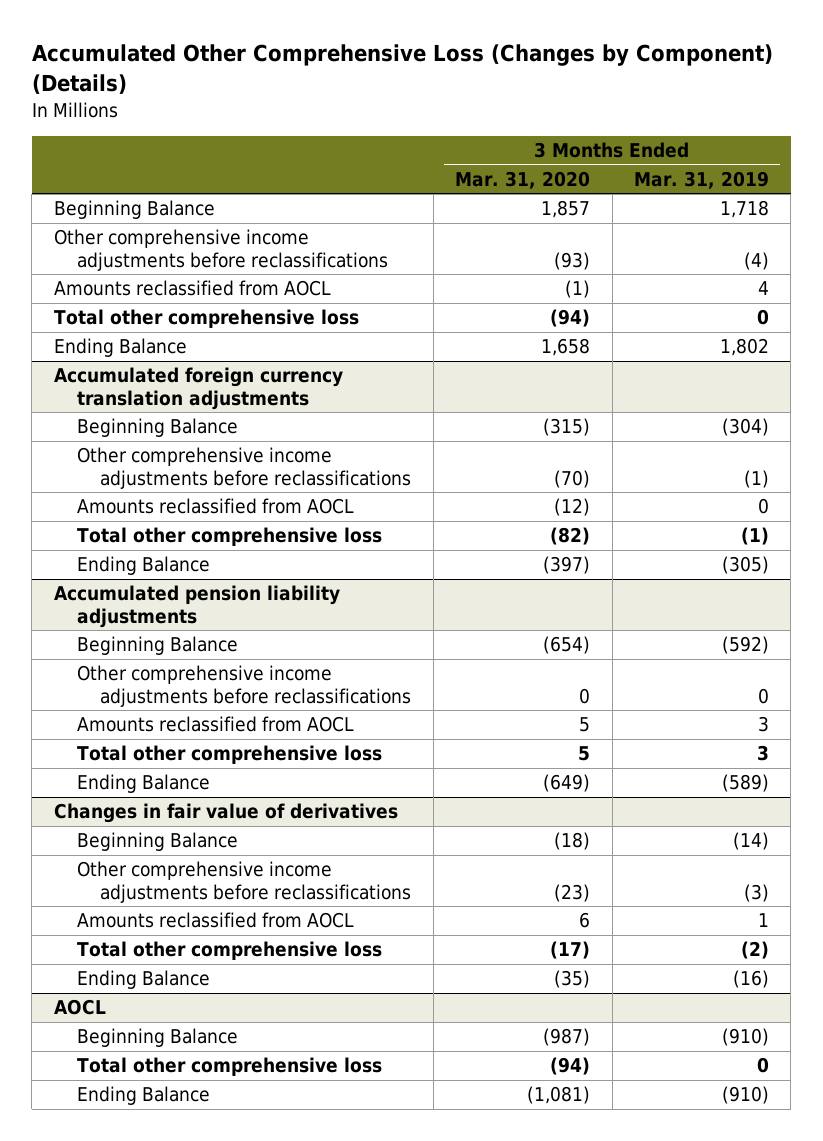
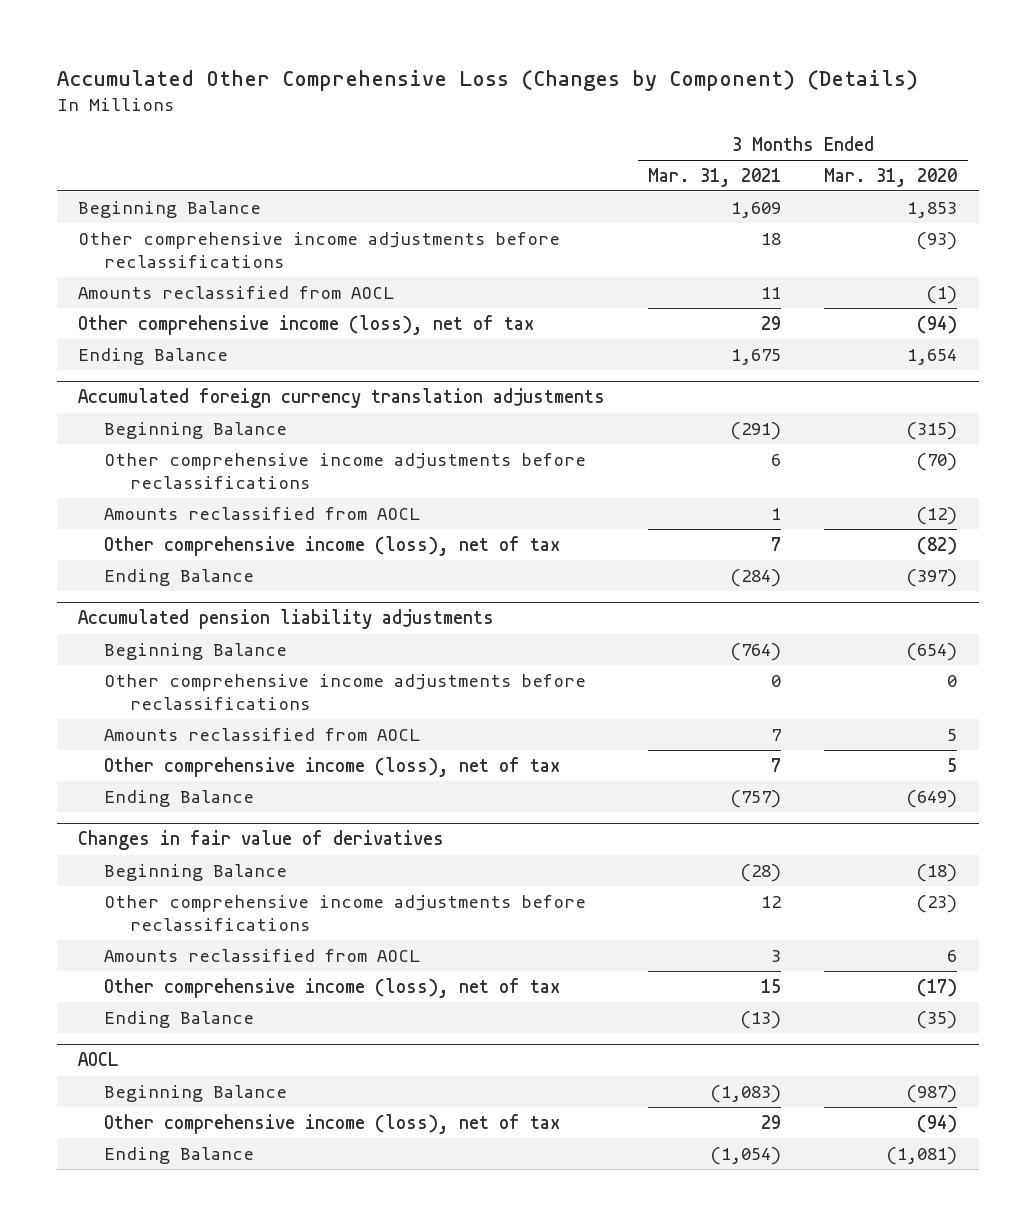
[634,170,770,189] Mar. 31, 2019 -> none
none -> [648,167,782,187] Mar. 31, 2021
[541,200,591,219] 1,857 -> [907,201,958,218] 1,853
[53,309,359,329] Total other comprehensive loss -> [78,314,535,335] Other comprehensive income (loss), net of tax
[541,338,591,357] 1,658 -> [907,348,958,365] 1,654
[77,527,383,547] Total other comprehensive loss -> [104,535,561,556] Other comprehensive income (loss), net of tax
[77,745,383,765] Total other comprehensive loss -> [104,756,561,777] Other comprehensive income (loss), net of tax
[77,941,383,961] Total other comprehensive loss -> [104,977,561,998] Other comprehensive income (loss), net of tax
[77,1057,383,1077] Total other comprehensive loss -> [104,1113,561,1134] Other comprehensive income (loss), net of tax

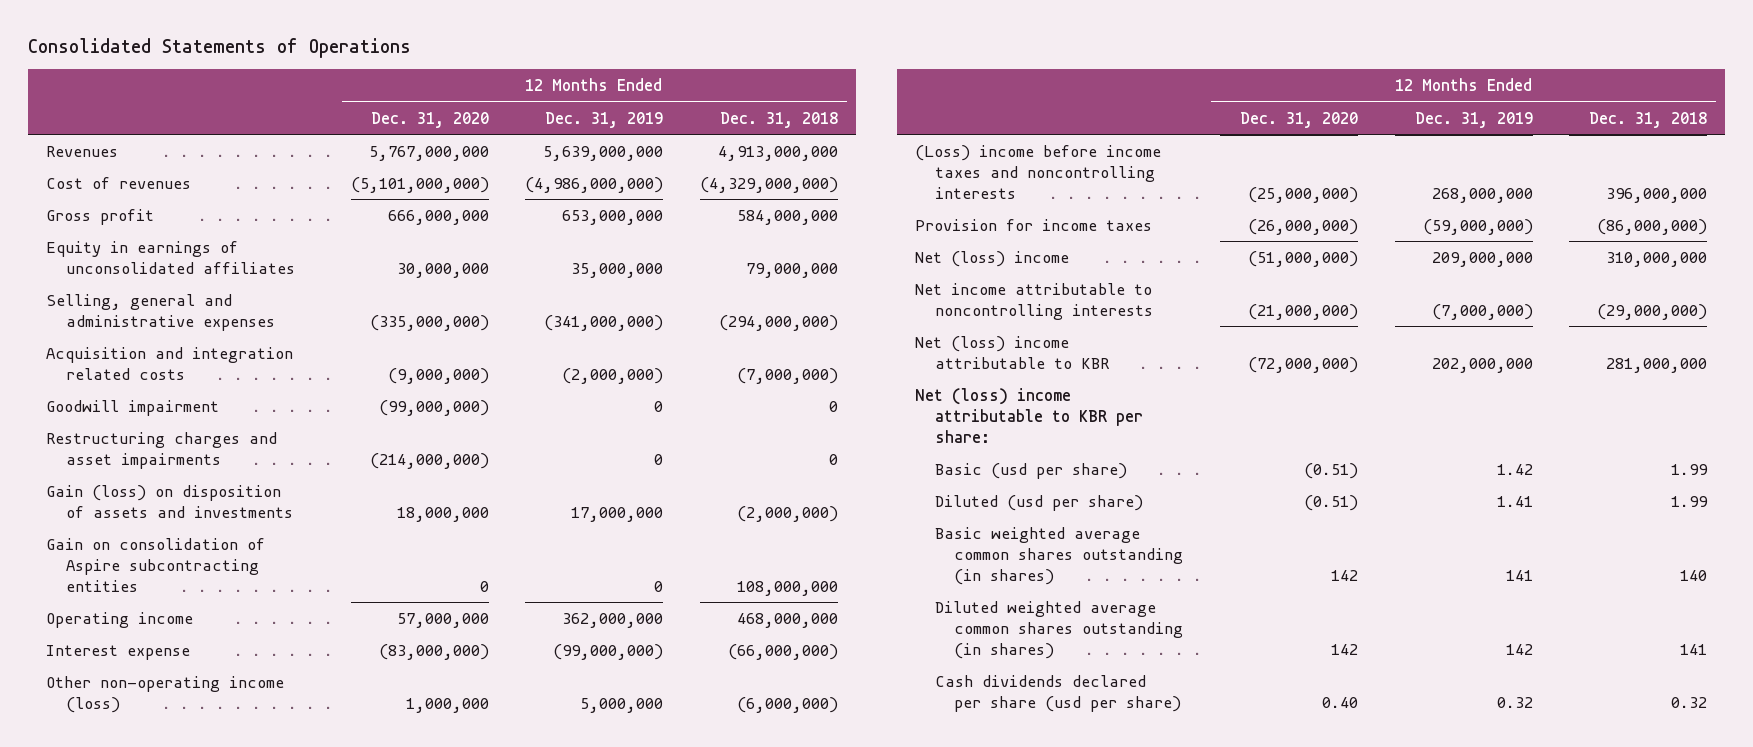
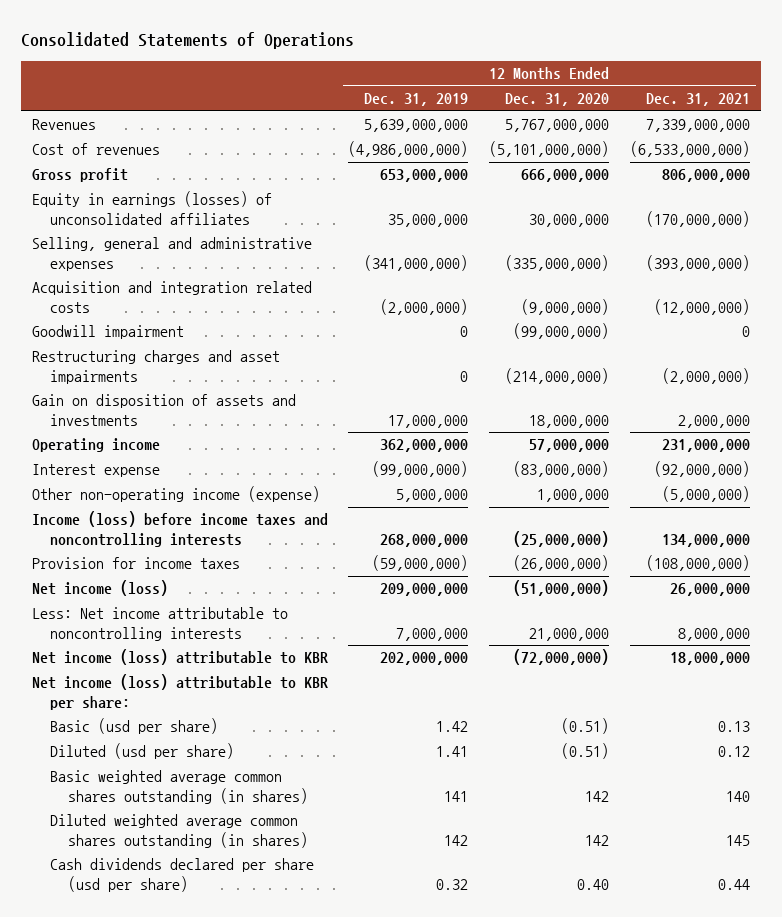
[719,111,838,128] Dec. 31, 2018 -> none
none -> [646,93,751,107] Dec. 31, 2021
[46,240,295,274] Equity in earnings of unconsolidated affiliates -> [31,191,272,225] Equity in earnings (losses) of unconsolidated affiliates
[46,537,266,592] Gain on consolidation of Aspire subcontracting entities -> none
[46,484,293,518] Gain (loss) on disposition of assets and investments -> [31,394,296,426] Gain on disposition of assets and investments
[46,675,285,713] Other non-operating income (loss) -> [31,486,320,503] Other non-operating income (expense)
[915,144,1162,199] (Loss) income before income taxes and noncontrolling interests -> [31,511,328,547] Income (loss) before income taxes and noncontrolling interests
[915,250,1070,267] Net (loss) income -> [31,580,168,597] Net income (loss)
[915,282,1153,320] Net income attributable to noncontrolling interests -> [31,607,288,641] Less: Net income attributable to noncontrolling interests
[1248,303,1359,320] (21,000,000) -> [529,627,610,641] 21,000,000
[1431,303,1533,320] (7,000,000) -> [396,627,469,641] 7,000,000
[915,335,1110,369] Net (loss) income attributable to KBR -> [31,649,328,666] Net income (loss) attributable to KBR
[915,387,1143,443] Net (loss) income attributable to KBR per share: -> [31,674,328,710] Net income (loss) attributable to KBR per share:

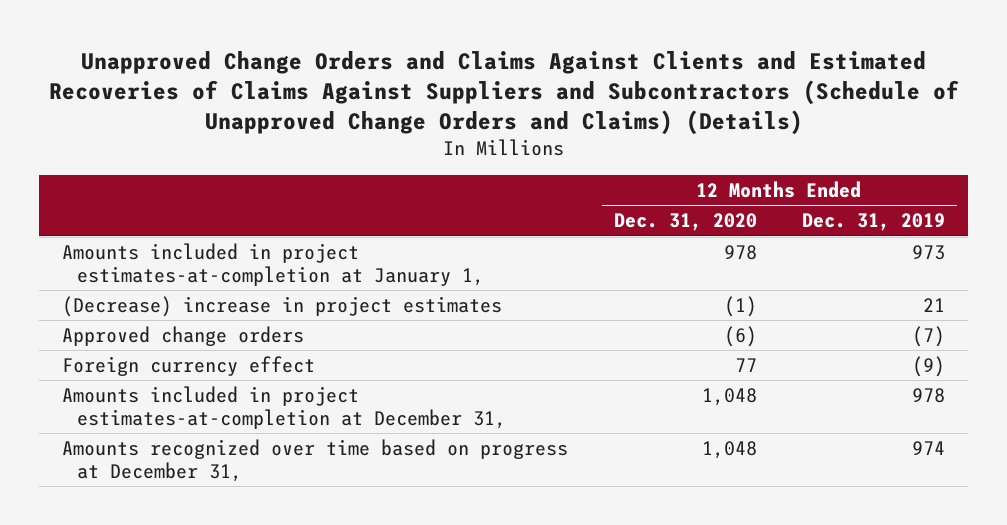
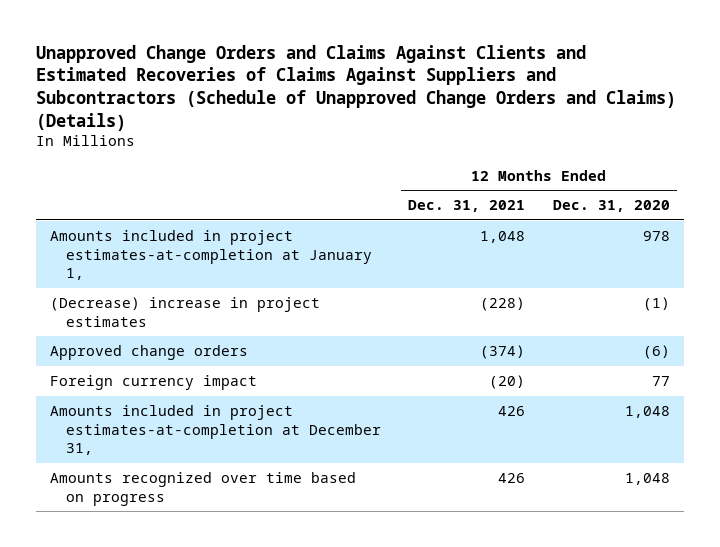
[802,213,946,232] Dec. 31, 2019 -> none
none -> [408,200,526,213] Dec. 31, 2021
[61,356,315,377] Foreign currency effect -> [49,375,257,391] Foreign currency impact
[61,439,568,482] Amounts recognized over time based on progress at December 31, -> [49,472,356,506] Amounts recognized over time based on progress

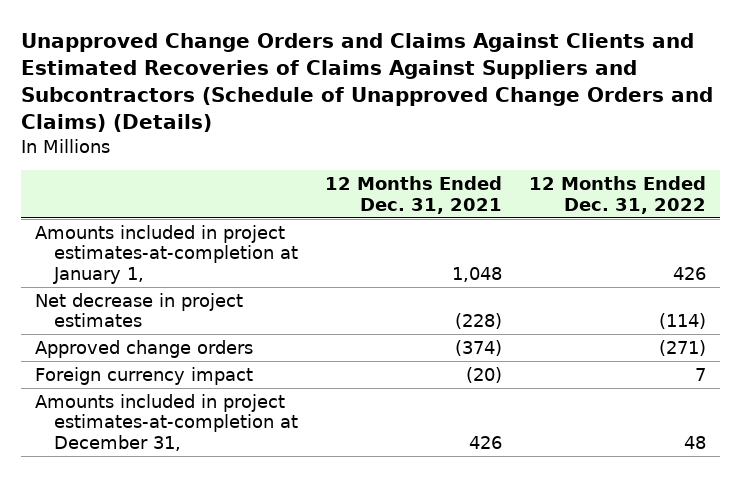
[552,200,670,213] Dec. 31, 2020 -> none
none -> [529,176,707,214] 12 Months Ended Dec. 31, 2022
[49,297,320,327] (Decrease) increase in project estimates -> [34,292,243,328] Net decrease in project estimates
[49,472,356,506] Amounts recognized over time based on progress -> none

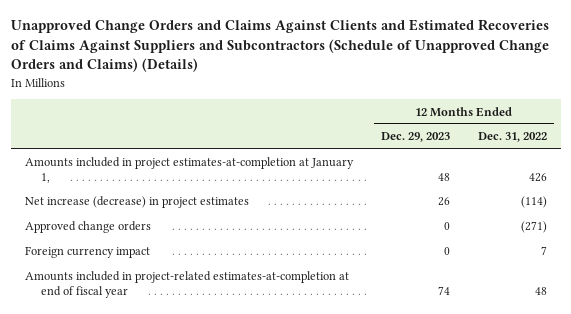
[324,176,502,214] 12 Months Ended Dec. 31, 2021 -> none
none -> [380,132,450,143] Dec. 29, 2023
[34,292,243,328] Net decrease in project estimates -> [24,196,249,209] Net increase (decrease) in project estimates
[34,393,298,451] Amounts included in project estimates-at-completion at December 31, -> [24,271,349,299] Amounts included in project-related estimates-at-completion at end of fiscal year

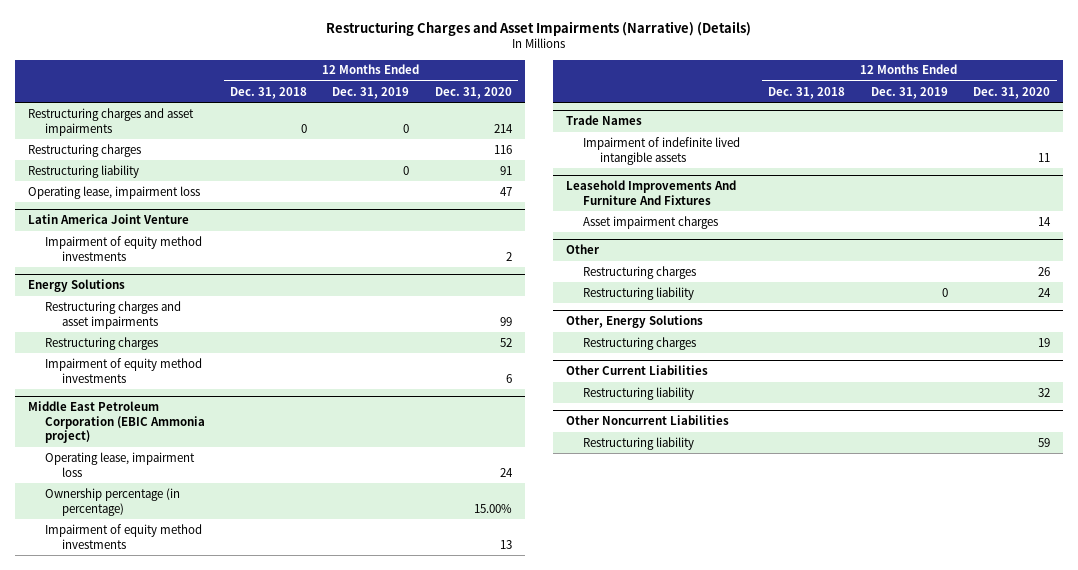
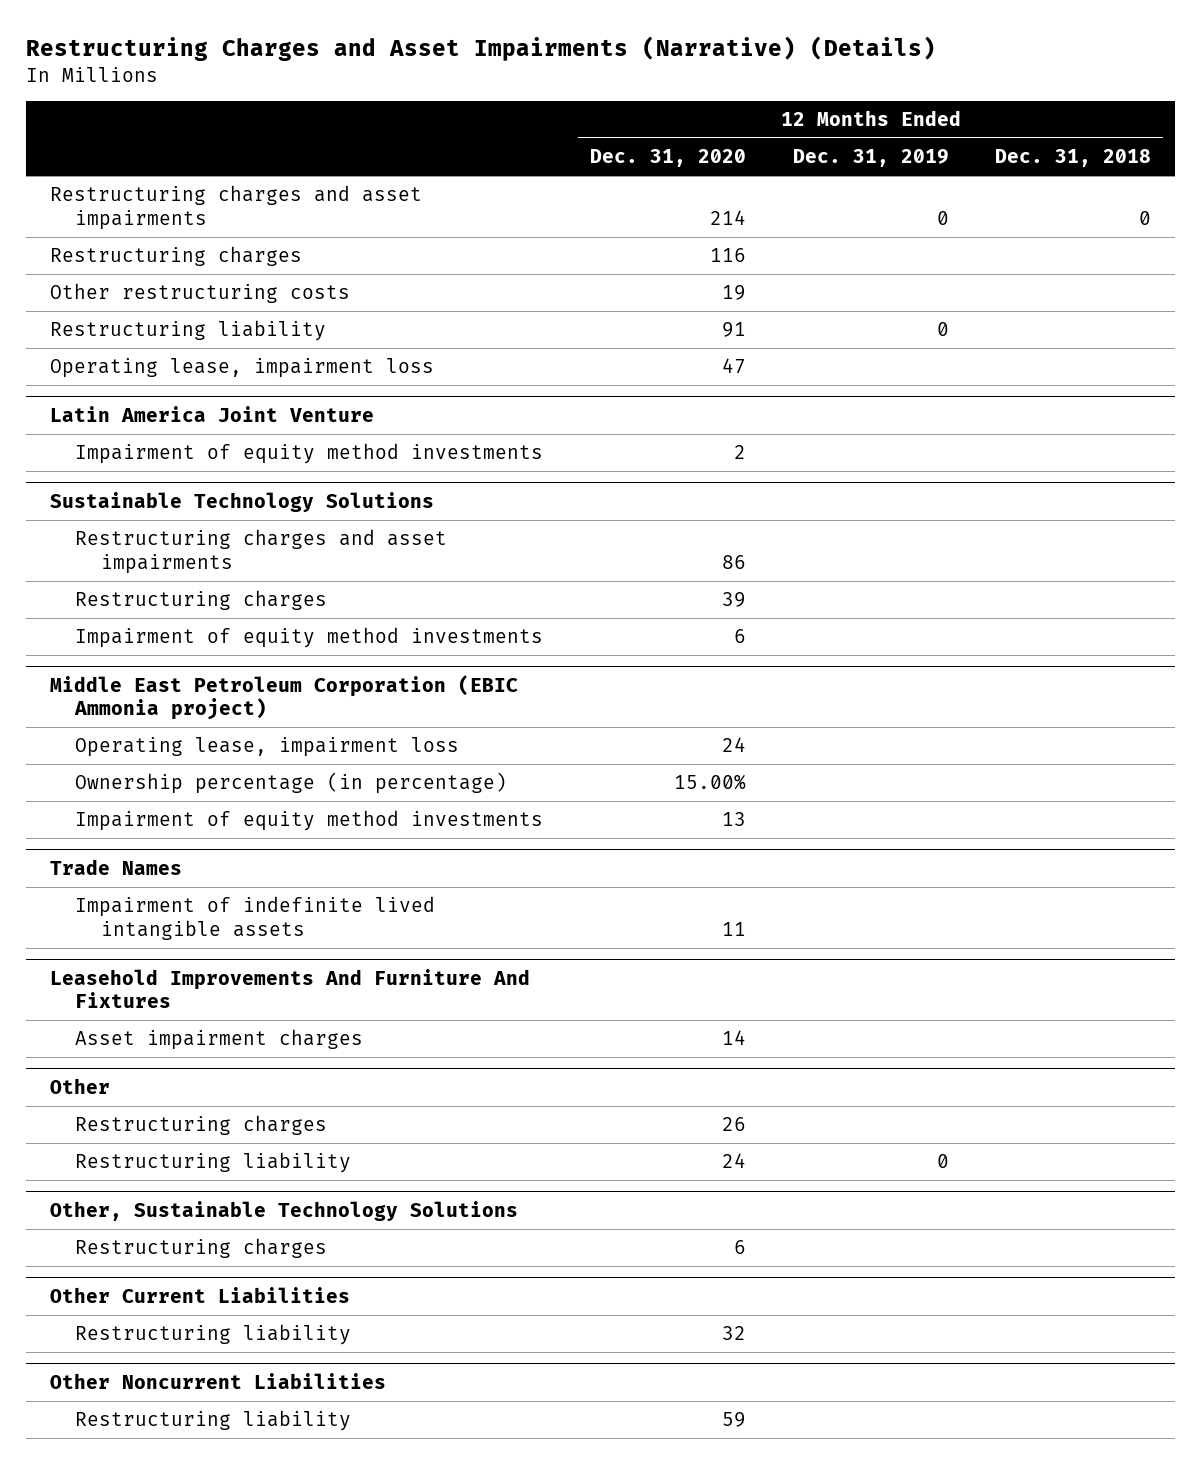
none -> [49,283,350,304] Other restructuring costs
[27,279,125,293] Energy Solutions -> none
none -> [49,491,434,512] Sustainable Technology Solutions
[499,316,512,326] 99 -> [721,554,746,569] 86
[499,337,512,347] 52 -> [721,592,746,608] 39
[565,315,703,329] Other, Energy Solutions -> none
none -> [49,1200,518,1221] Other, Sustainable Technology Solutions
[1038,337,1051,347] 19 -> [733,1240,746,1255] 6

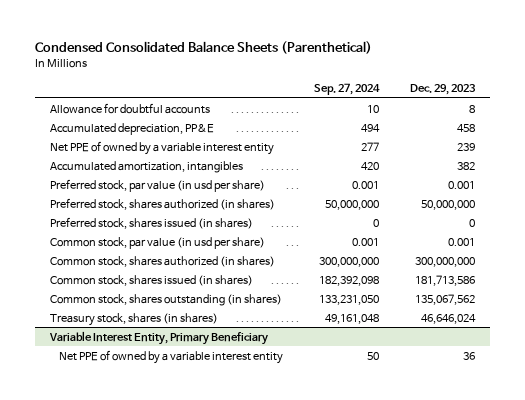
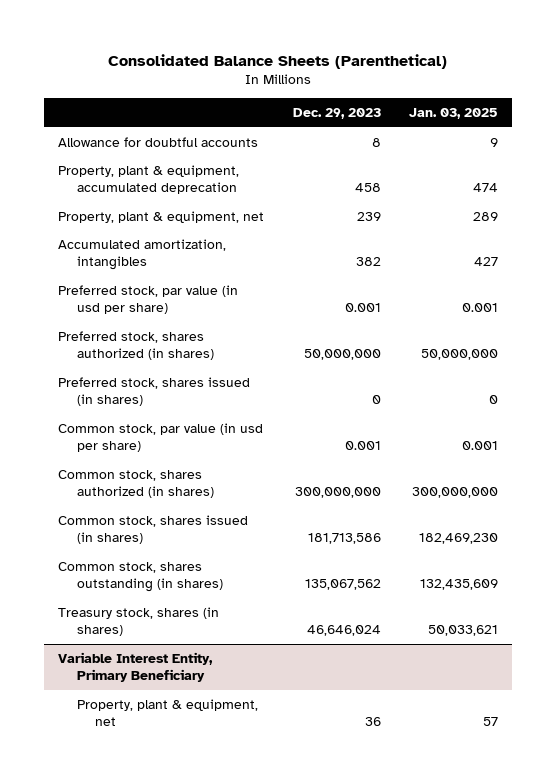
[34,41,372,55] Condensed Consolidated Balance Sheets (Parenthetical) -> [108,53,448,69] Consolidated Balance Sheets (Parenthetical)
[313,83,380,96] Sep. 27, 2024 -> none
none -> [409,107,499,119] Jan. 03, 2025
[50,122,215,135] Accumulated depreciation, PP&E -> [58,164,240,195] Property, plant & equipment, accumulated deprecation
[50,140,275,155] Net PPE of owned by a variable interest entity -> [58,210,265,223] Property, plant & equipment, net
[59,349,284,364] Net PPE of owned by a variable interest entity -> [76,698,258,727] Property, plant & equipment, net

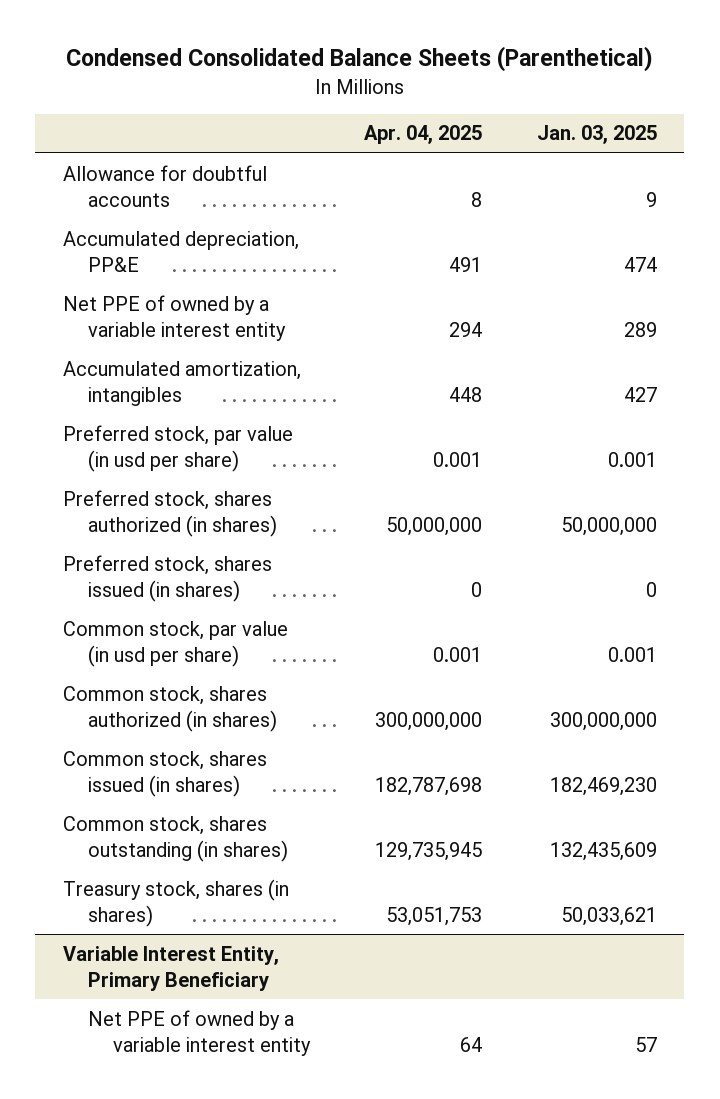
[108,53,448,69] Consolidated Balance Sheets (Parenthetical) -> [65,46,653,73] Condensed Consolidated Balance Sheets (Parenthetical)
[292,107,381,119] Dec. 29, 2023 -> none
none -> [364,125,483,145] Apr. 04, 2025
[58,164,240,195] Property, plant & equipment, accumulated deprecation -> [62,230,299,272] Accumulated depreciation, PP&E
[58,210,265,223] Property, plant & equipment, net -> [62,294,286,341] Net PPE of owned by a variable interest entity
[76,698,258,727] Property, plant & equipment, net -> [87,1009,311,1056] Net PPE of owned by a variable interest entity

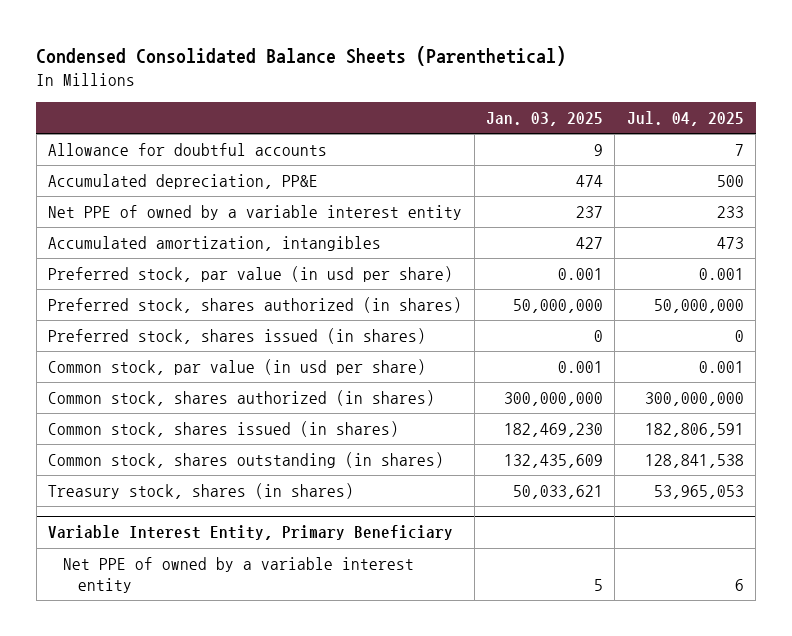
[364,125,483,145] Apr. 04, 2025 -> none
none -> [626,110,744,126] Jul. 04, 2025
[624,321,658,337] 289 -> [575,206,603,219] 237
[635,1036,658,1052] 57 -> [593,578,603,591] 5

